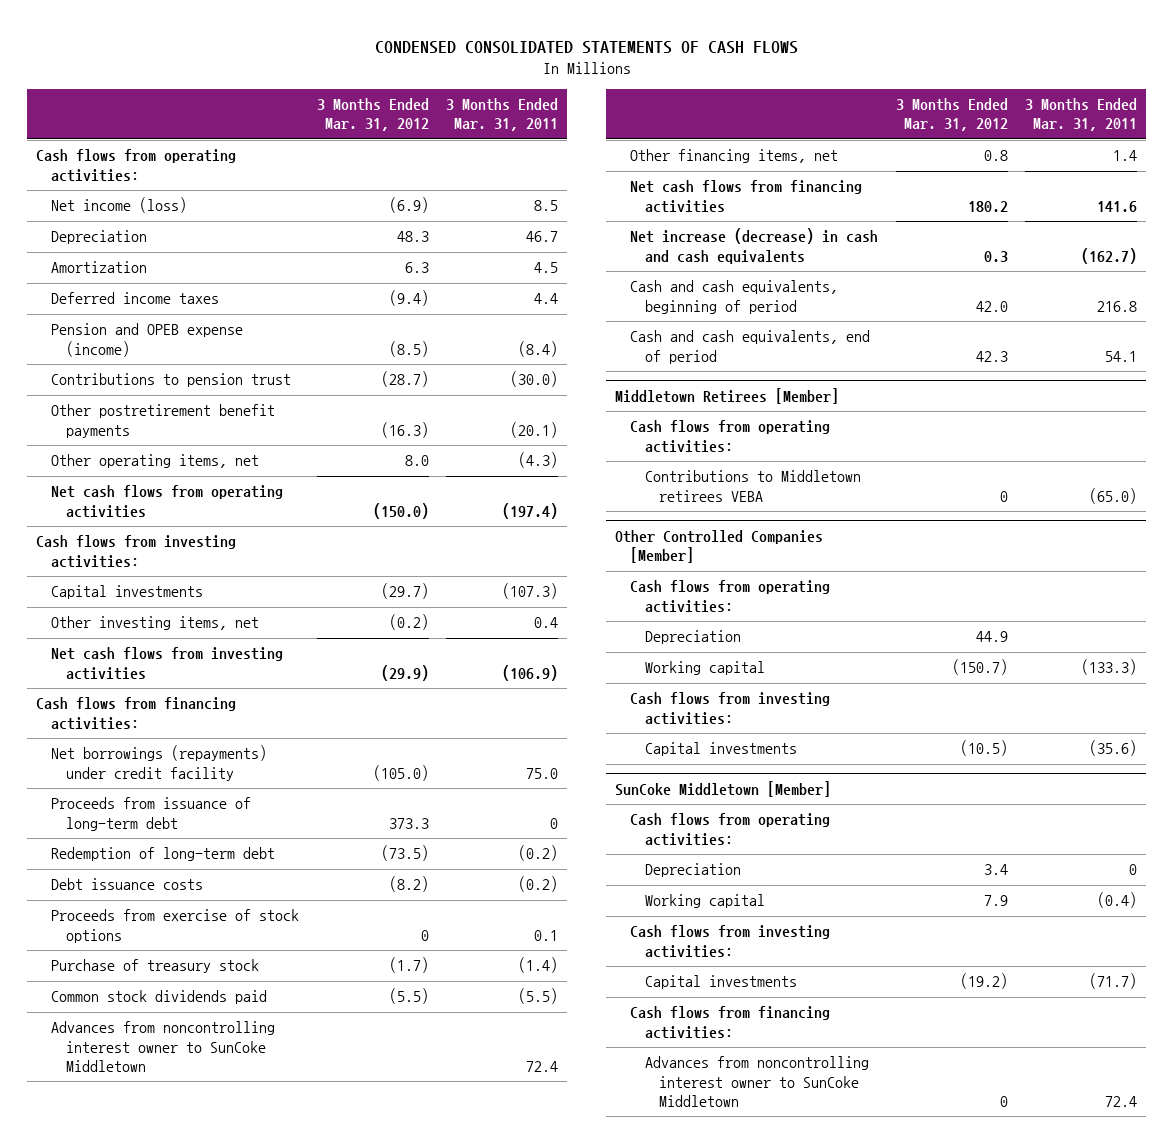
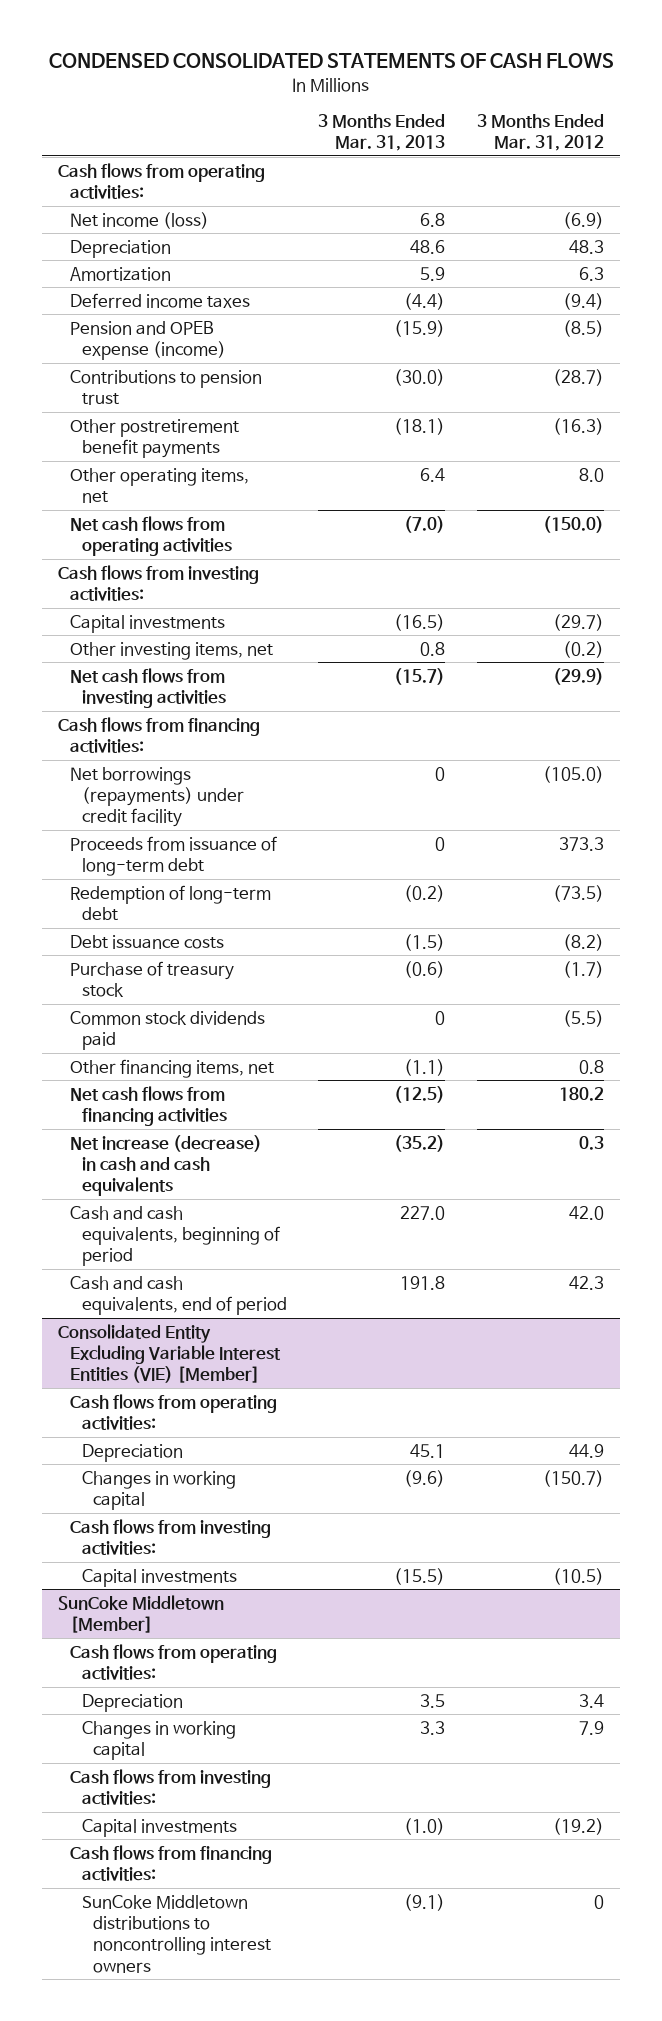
[446,98,559,132] 3 Months Ended Mar. 31, 2011 -> none
none -> [318,114,446,152] 3 Months Ended Mar. 31, 2013
[50,909,299,943] Proceeds from exercise of stock options -> none
[50,1021,275,1072] Advances from noncontrolling interest owner to SunCoke Middletown -> none
[615,388,840,405] Middletown Retirees [Member] -> none
[629,420,830,453] Cash flows from operating activities: -> none
[644,470,861,502] Contributions to Middletown retirees VEBA -> none
[615,530,824,564] Other Controlled Companies [Member] -> none
none -> [57,1323,281,1384] Consolidated Entity Excluding Variable Interest Entities (VIE) [Member]
[644,661,765,676] Working capital -> [81,1470,236,1510] Changes in working capital
[644,894,765,909] Working capital -> [81,1720,236,1760] Changes in working capital
[644,1056,869,1107] Advances from noncontrolling interest owner to SunCoke Middletown -> [81,1894,272,1973] SunCoke Middletown distributions to noncontrolling interest owners

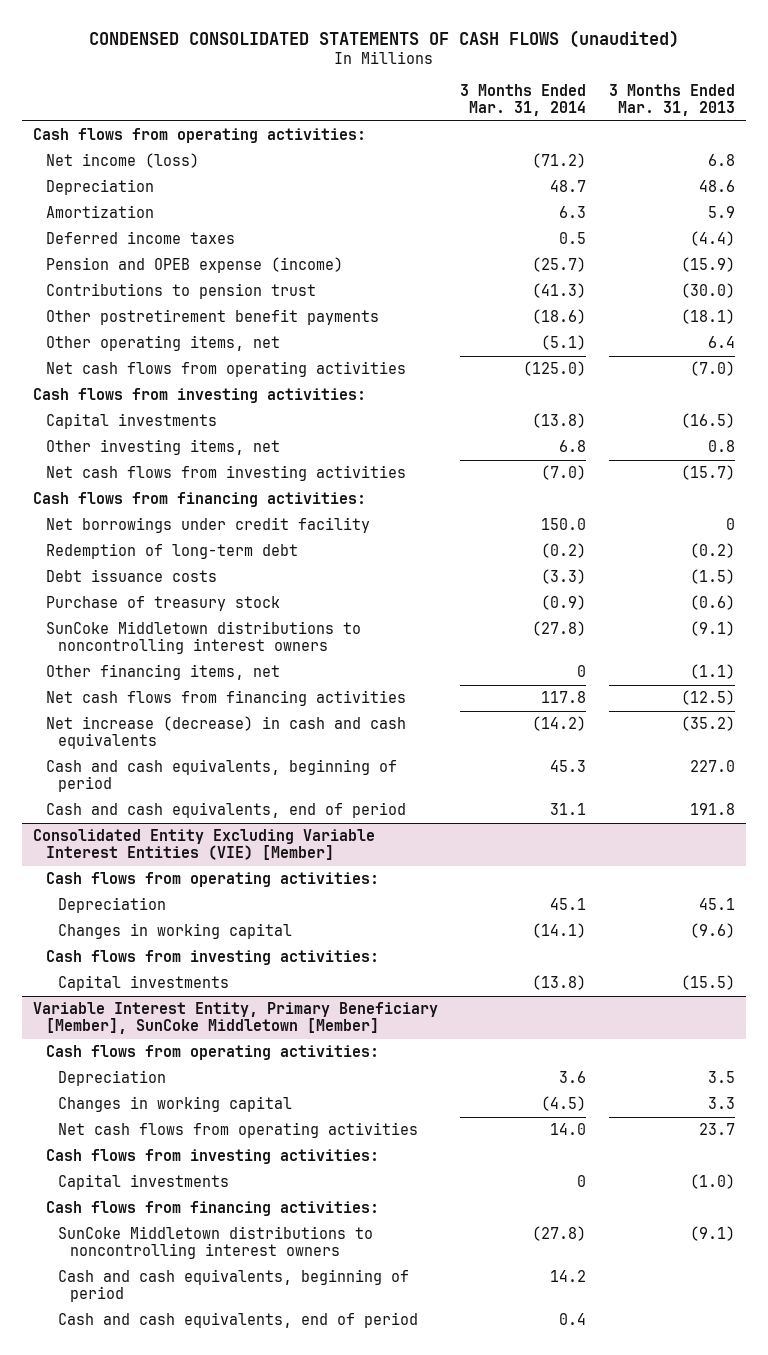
[48,53,614,69] CONDENSED CONSOLIDATED STATEMENTS OF CASH FLOWS -> [88,29,679,48] CONDENSED CONSOLIDATED STATEMENTS OF CASH FLOWS (unaudited)
[477,114,605,152] 3 Months Ended Mar. 31, 2012 -> none
none -> [460,84,587,117] 3 Months Ended Mar. 31, 2014
[69,835,277,876] Proceeds from issuance of long-term debt -> none
[69,766,244,828] Net borrowings (repayments) under credit facility -> [45,517,370,534] Net borrowings under credit facility
[69,1010,265,1050] Common stock dividends paid -> none
none -> [45,621,361,655] SunCoke Middletown distributions to noncontrolling interest owners
[57,1594,224,1633] SunCoke Middletown [Member] -> none
none -> [33,1002,439,1035] Variable Interest Entity, Primary Beneficiary [Member], SunCoke Middletown [Member]
none -> [58,1122,419,1139] Net cash flows from operating activities
none -> [58,1269,410,1303] Cash and cash equivalents, beginning of period
none -> [58,1312,419,1329] Cash and cash equivalents, end of period

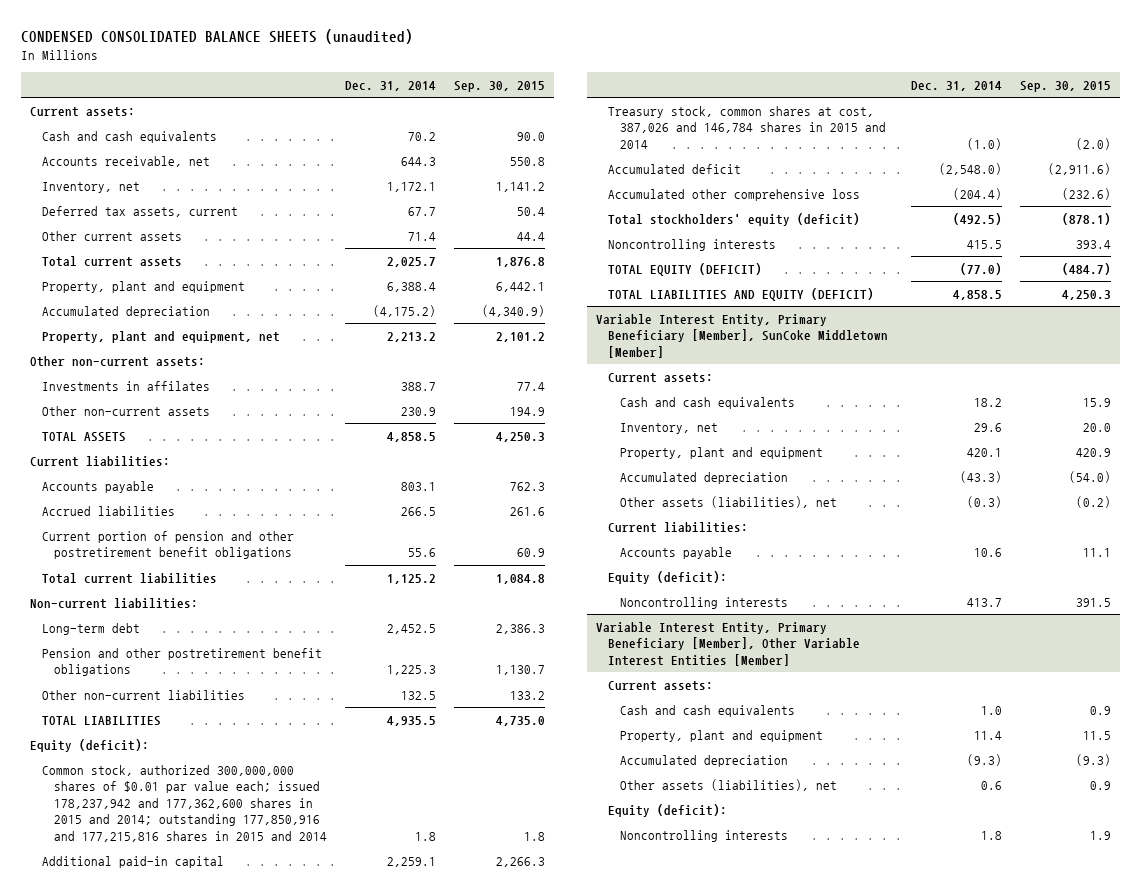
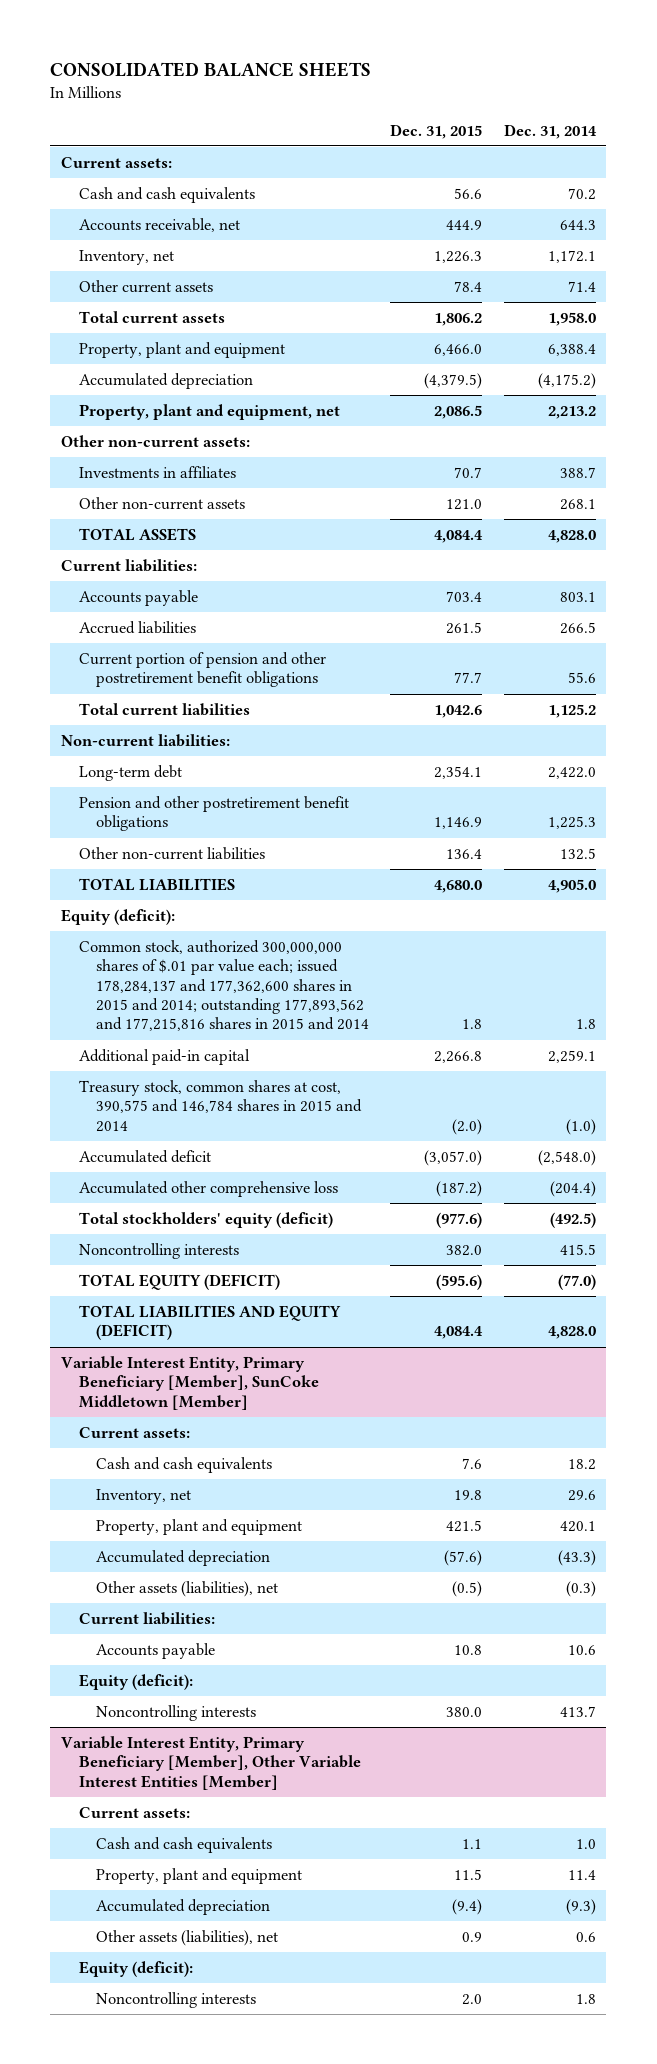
[21,29,414,45] CONDENSED CONSOLIDATED BALANCE SHEETS (unaudited) -> [50,62,372,78] CONSOLIDATED BALANCE SHEETS
[454,80,546,92] Sep. 30, 2015 -> none
none -> [390,123,483,139] Dec. 31, 2015
[42,205,239,217] Deferred tax assets, current -> none
[387,256,437,267] 2,025.7 -> [547,311,596,326] 1,958.0
[42,380,211,391] Investments in affilates -> [78,465,236,478] Investments in affiliates
[401,406,437,416] 230.9 -> [559,498,596,510] 268.1
[387,431,437,442] 4,858.5 -> [547,529,596,543] 4,828.0
[387,623,437,634] 2,452.5 -> [547,766,596,779] 2,422.0
[387,715,437,726] 4,935.5 -> [547,878,596,893] 4,905.0
[42,764,328,842] Common stock, authorized 300,000,000 shares of $0.01 par value each; issued 178,237,942 and 177,362,600 shares in 2015 and 2014; outstanding 177,850,916 and 177,215,816 shares in 2015 and 2014 -> [78,939,369,1032] Common stock, authorized 300,000,000 shares of $.01 par value each; issued 178,284,137 and 177,362,600 shares in 2015 and 2014; outstanding 177,893,562 and 177,215,816 shares in 2015 and 2014
[607,105,887,149] Treasury stock, common shares at cost, 387,026 and 146,784 shares in 2015 and 2014 -> [78,1079,362,1132] Treasury stock, common shares at cost, 390,575 and 146,784 shares in 2015 and 2014
[953,289,1003,300] 4,858.5 -> [547,1326,596,1340] 4,828.0

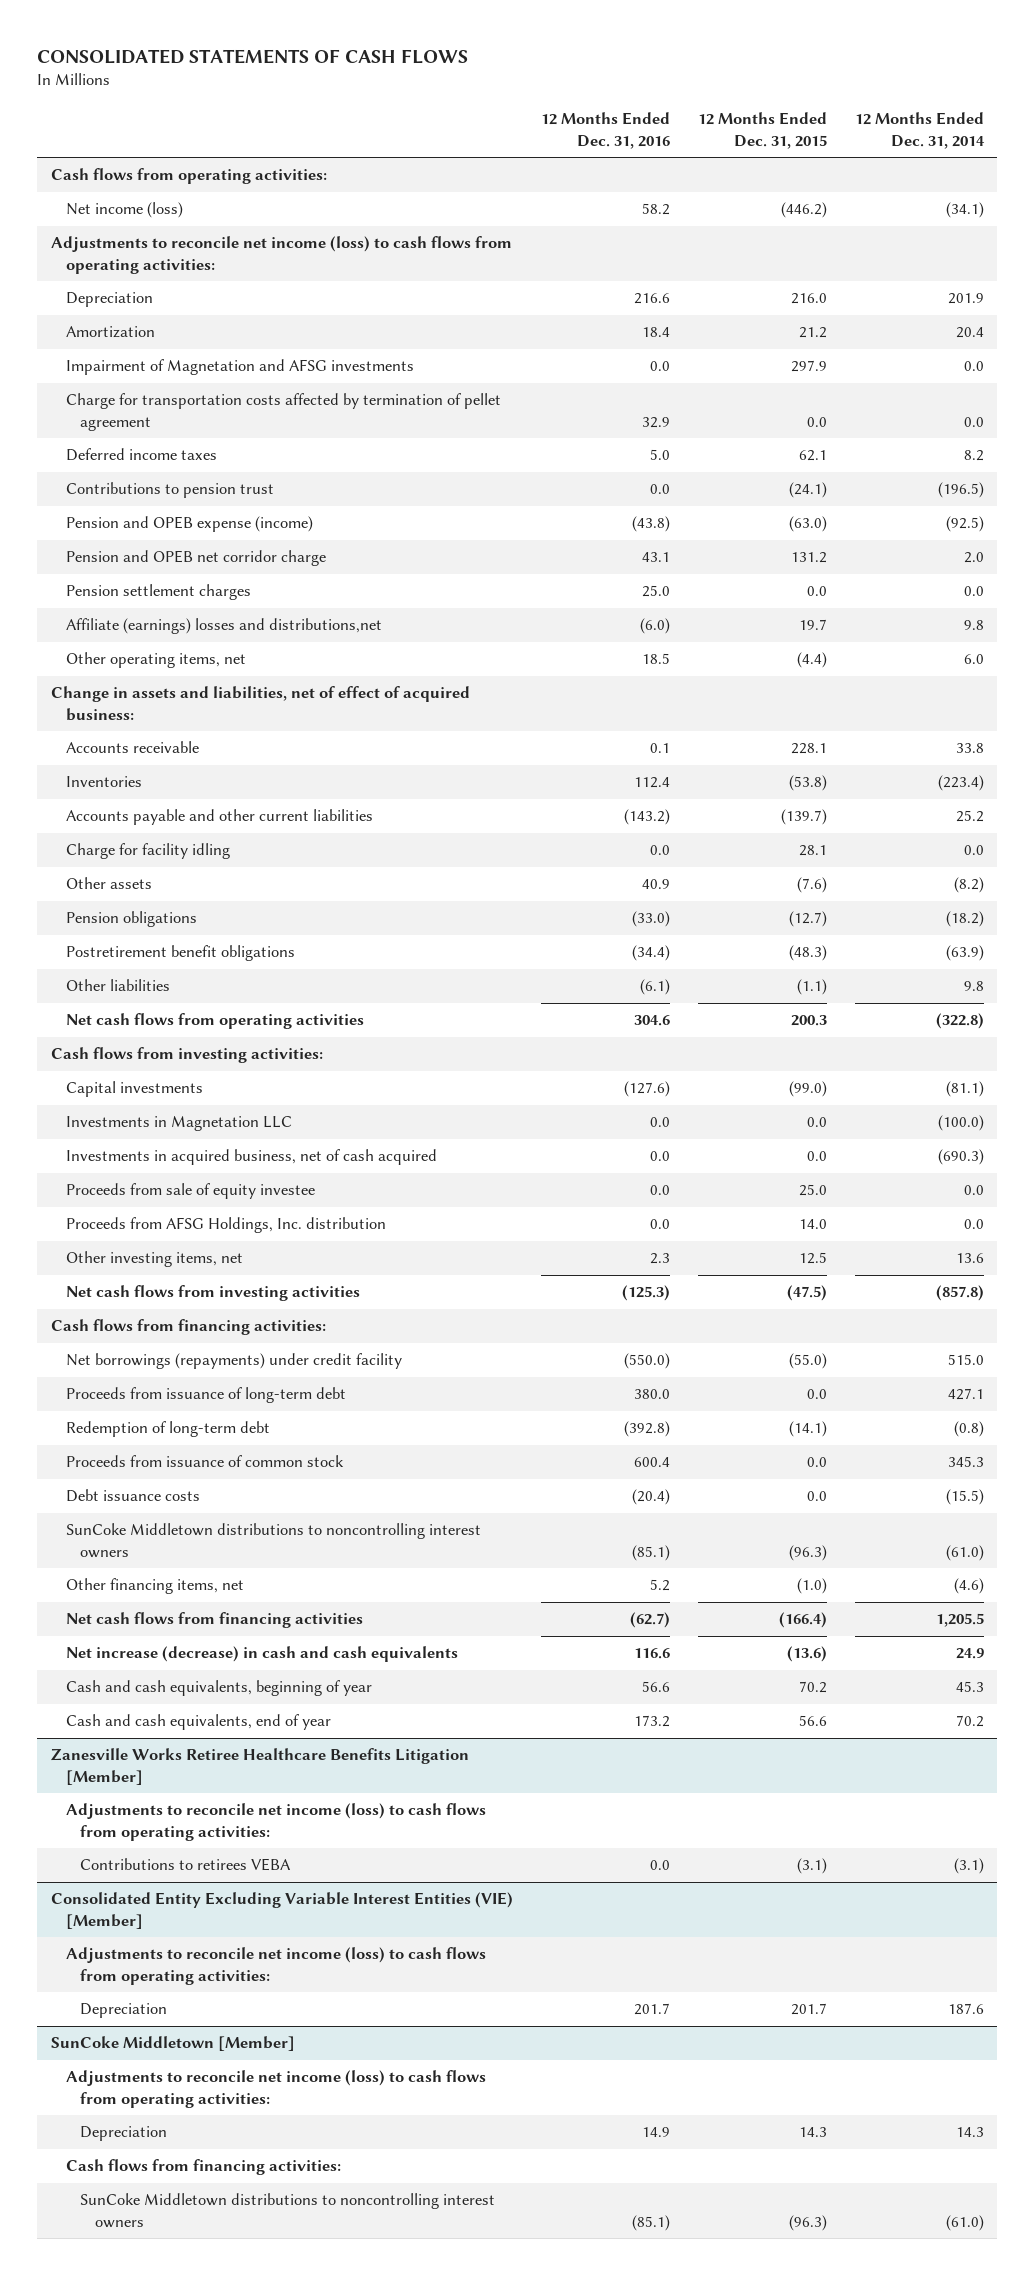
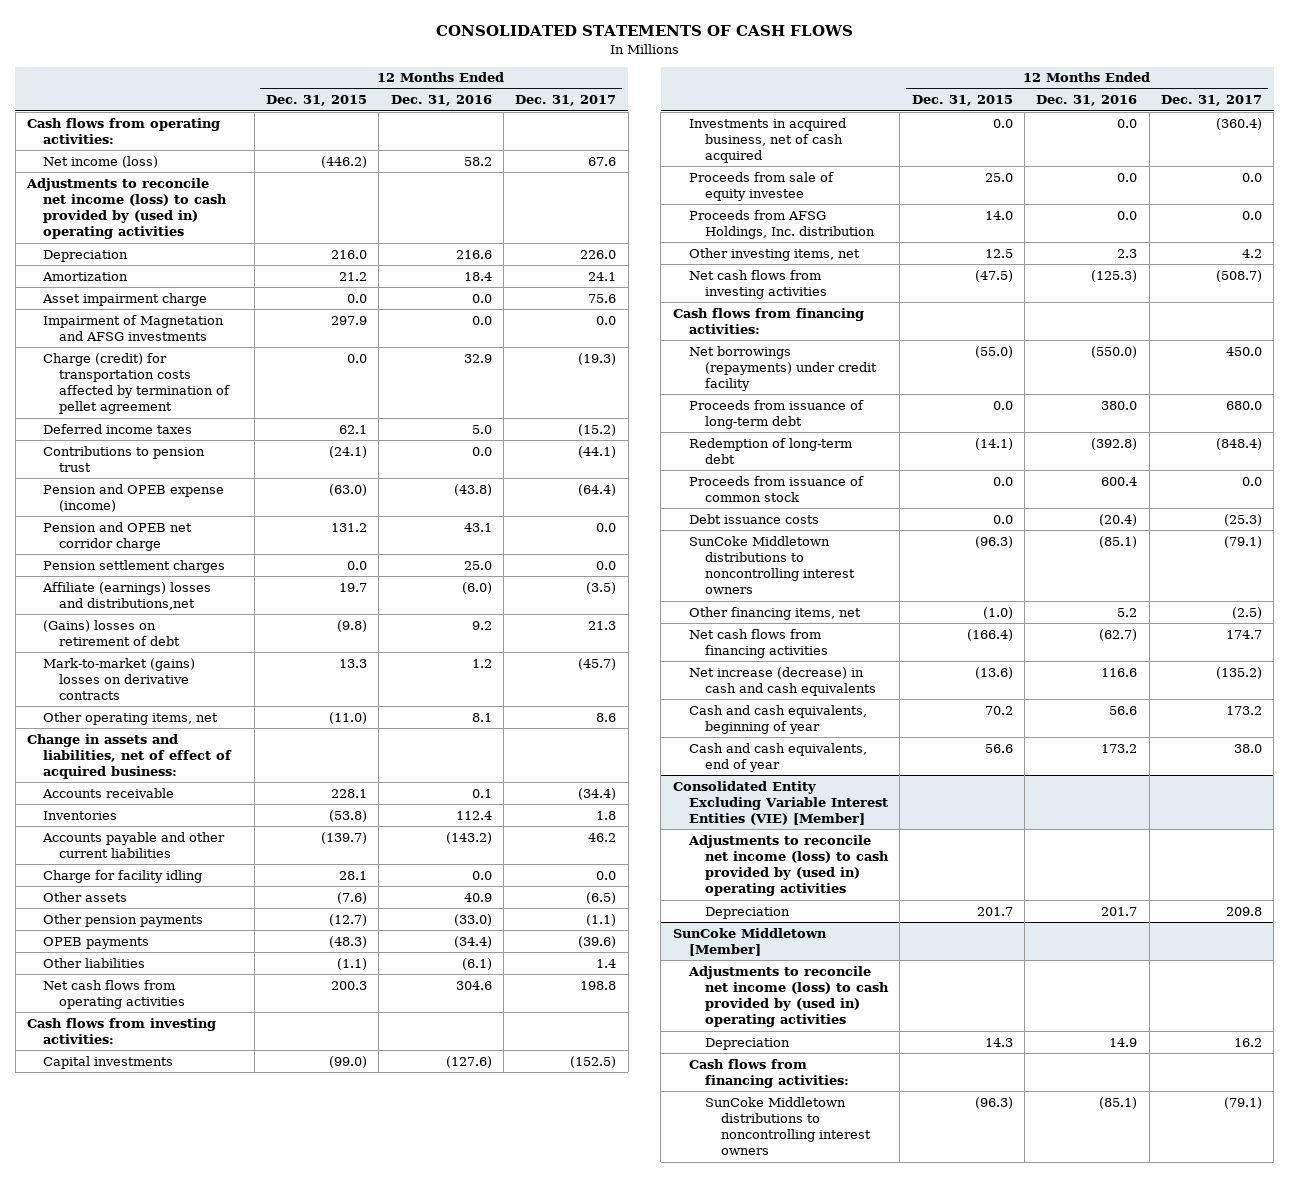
[854,112,985,149] 12 Months Ended Dec. 31, 2014 -> none
none -> [515,95,617,107] Dec. 31, 2017
[51,236,513,274] Adjustments to reconcile net income (loss) to cash flows from operating activities: -> [26,177,228,240] Adjustments to reconcile net income (loss) to cash provided by (used in) operating activities
none -> [42,292,208,306] Asset impairment charge
[65,393,501,431] Charge for transportation costs affected by termination of pellet agreement -> [43,352,231,415] Charge (credit) for transportation costs affected by termination of pellet agreement
none -> [43,619,181,646] (Gains) losses on retirement of debt
none -> [43,657,196,701] Mark-to-market (gains) losses on derivative contracts
[642,653,671,665] 18.5 -> [471,712,492,722] 8.1
[796,652,827,669] (4.4) -> [328,711,367,724] (11.0)
[65,911,197,928] Pension obligations -> [43,913,204,927] Other pension payments
[65,945,295,962] Postretirement benefit obligations -> [43,936,150,949] OPEB payments
[65,1116,292,1132] Investments in Magnetation LLC -> none
[51,1748,470,1785] Zanesville Works Retiree Healthcare Benefits Litigation [Member] -> none
[65,1803,486,1841] Adjustments to reconcile net income (loss) to cash flows from operating activities: -> none
[80,1858,292,1872] Contributions to retirees VEBA -> none
[65,1947,486,1985] Adjustments to reconcile net income (loss) to cash flows from operating activities: -> [687,834,889,897] Adjustments to reconcile net income (loss) to cash provided by (used in) operating activities
[65,2070,486,2108] Adjustments to reconcile net income (loss) to cash flows from operating activities: -> [687,965,889,1028] Adjustments to reconcile net income (loss) to cash provided by (used in) operating activities

